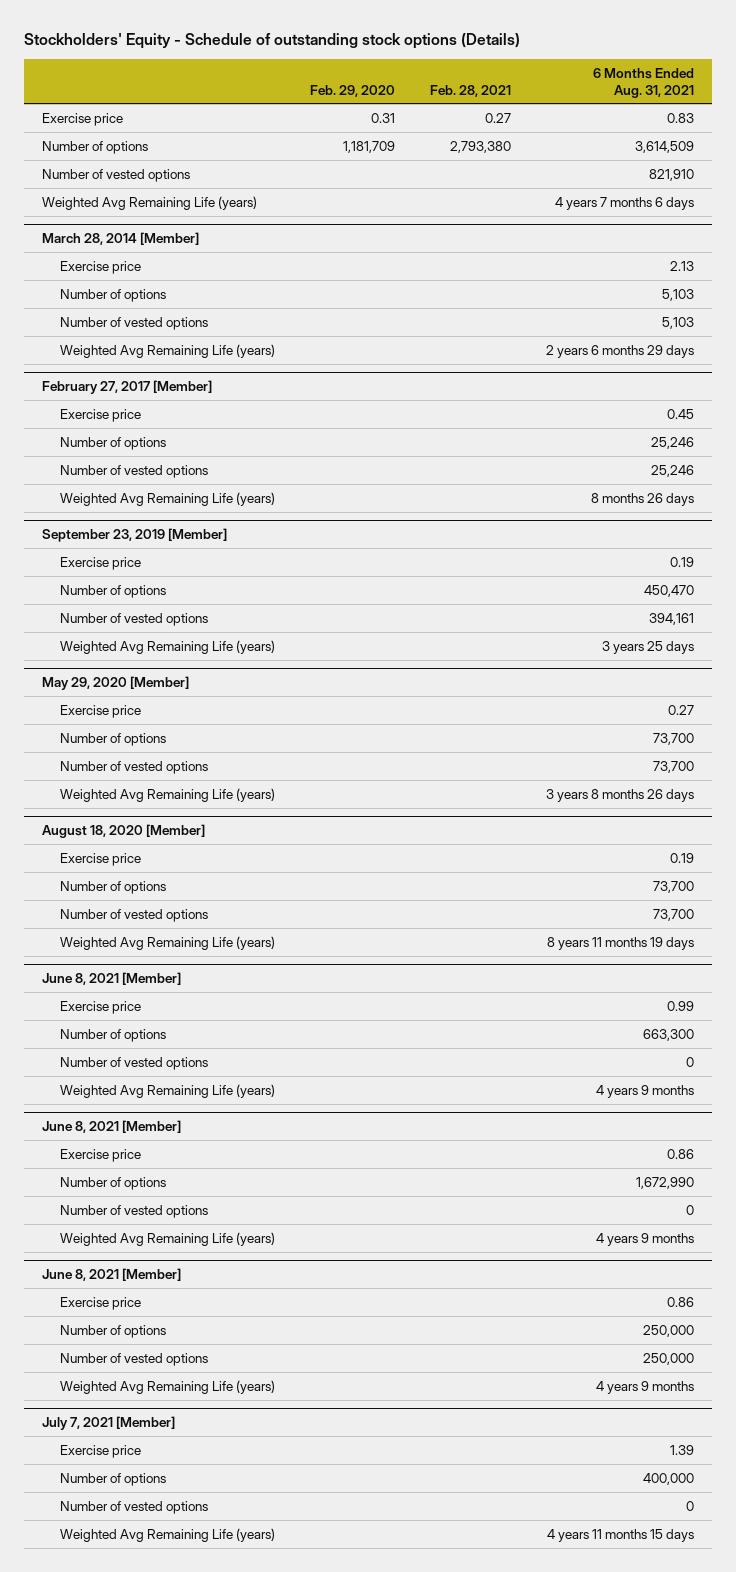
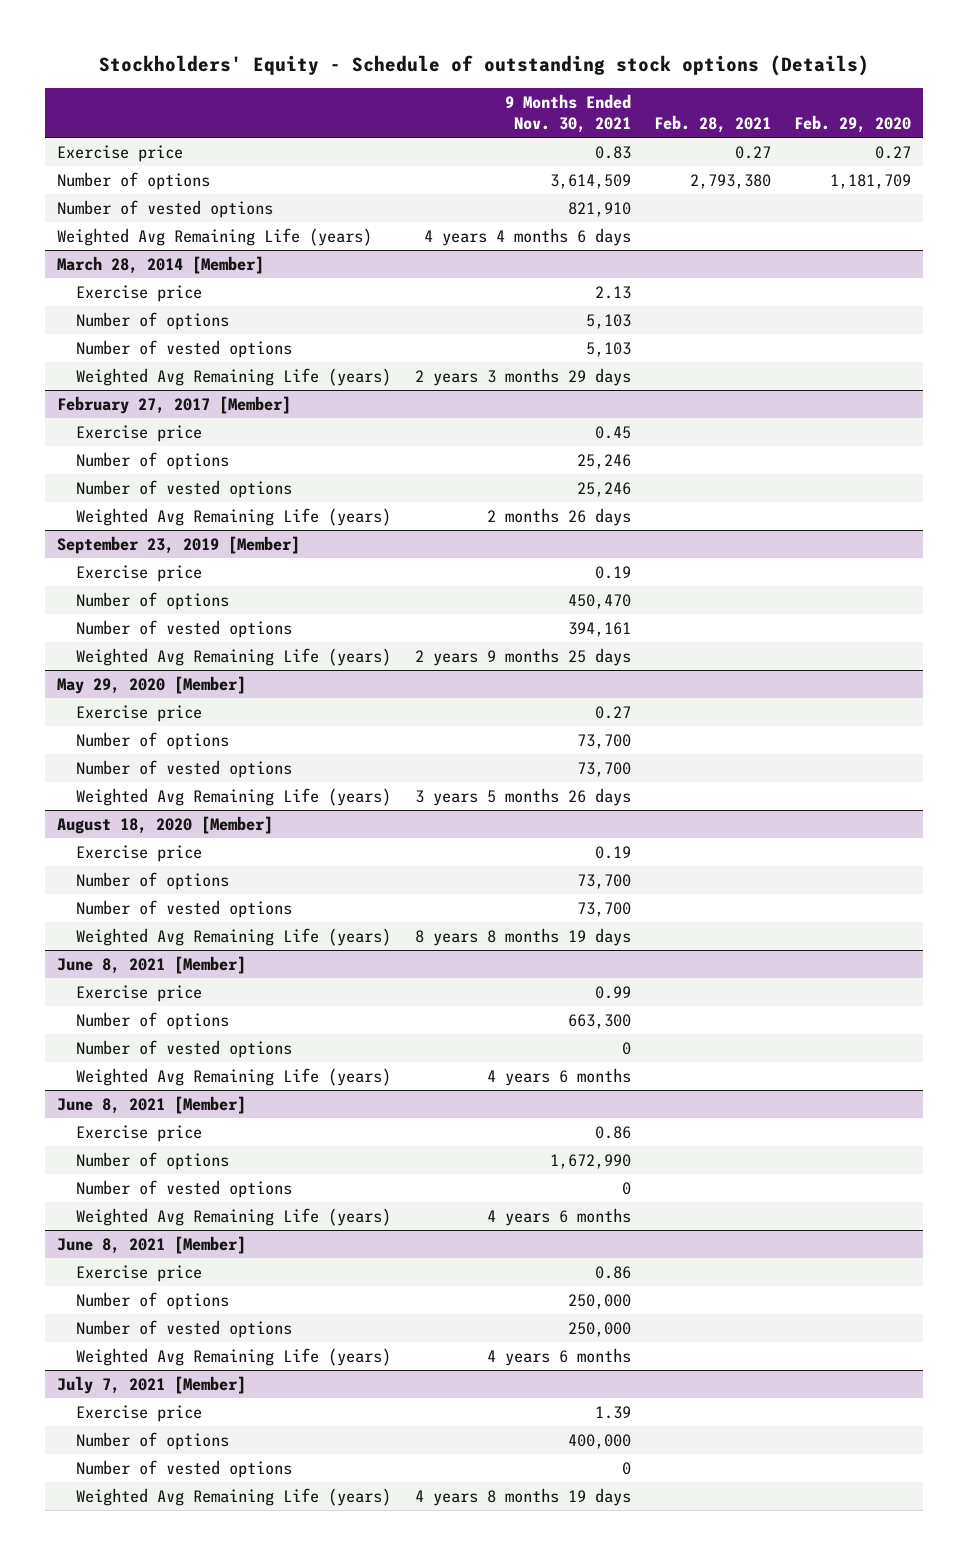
[593,67,695,98] 6 Months Ended Aug. 31, 2021 -> none
none -> [504,93,631,134] 9 Months Ended Nov. 30, 2021
[371,112,396,123] 0.31 -> [874,145,911,159] 0.27

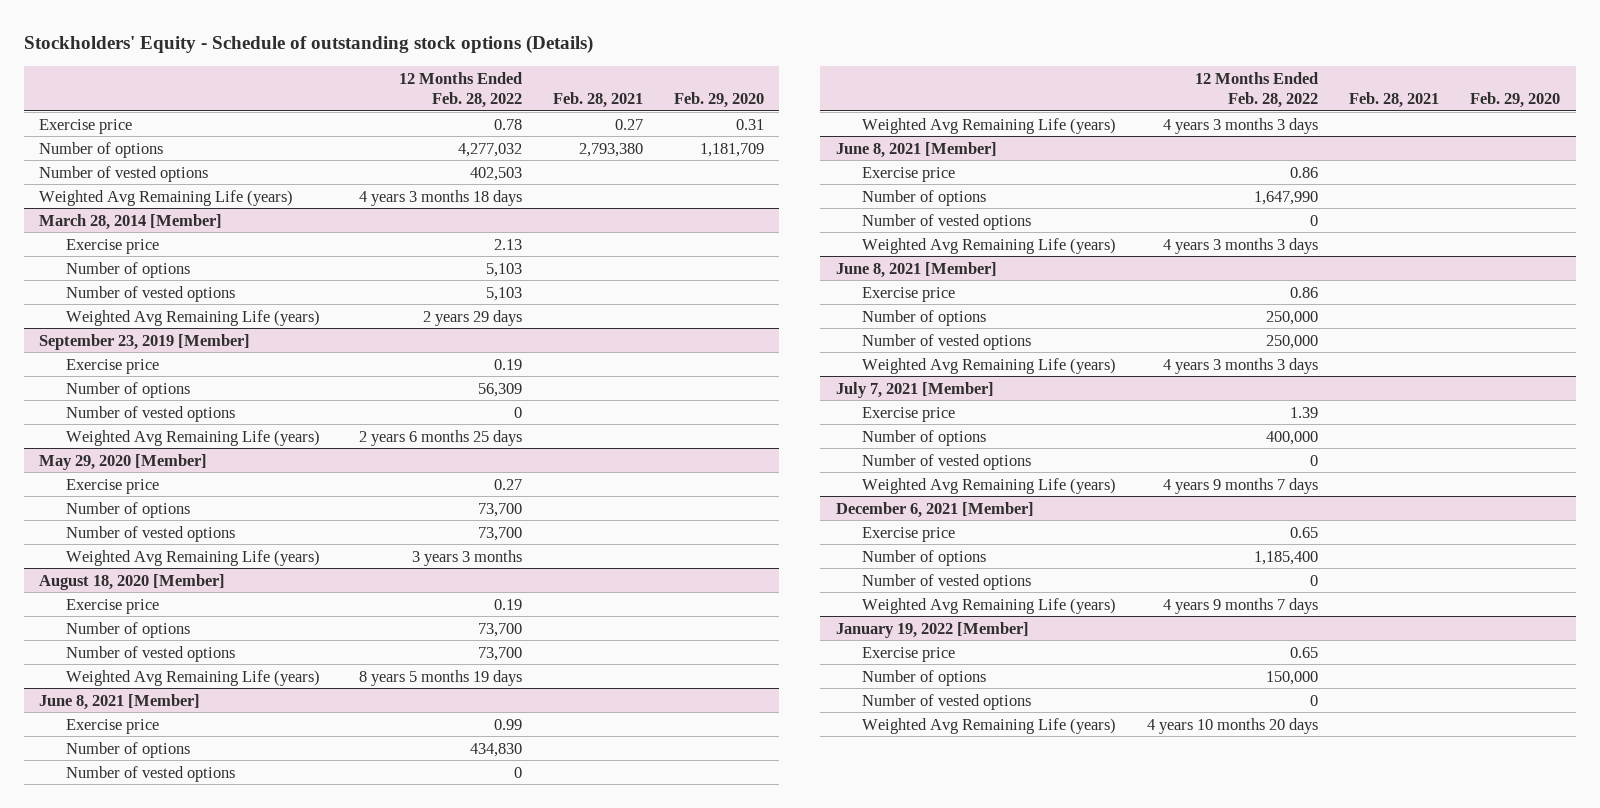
[504,93,631,134] 9 Months Ended Nov. 30, 2021 -> none
none -> [398,71,522,108] 12 Months Ended Feb. 28, 2022
[874,145,911,159] 0.27 -> [735,118,764,130] 0.31
[56,395,291,414] February 27, 2017 [Member] -> none
[76,424,203,442] Exercise price -> none
[76,451,230,470] Number of options -> none
[76,479,293,498] Number of vested options -> none
[76,507,392,526] Weighted Avg Remaining Life (years) -> none
none -> [835,501,1034,518] December 6, 2021 [Member]
none -> [861,526,955,542] Exercise price
none -> [861,549,986,566] Number of options
none -> [861,573,1031,590] Number of vested options
none -> [861,597,1116,614] Weighted Avg Remaining Life (years)
none -> [835,621,1029,638] January 19, 2022 [Member]
none -> [861,646,955,662] Exercise price
none -> [861,669,986,686] Number of options
none -> [861,693,1031,710] Number of vested options
none -> [861,717,1116,734] Weighted Avg Remaining Life (years)

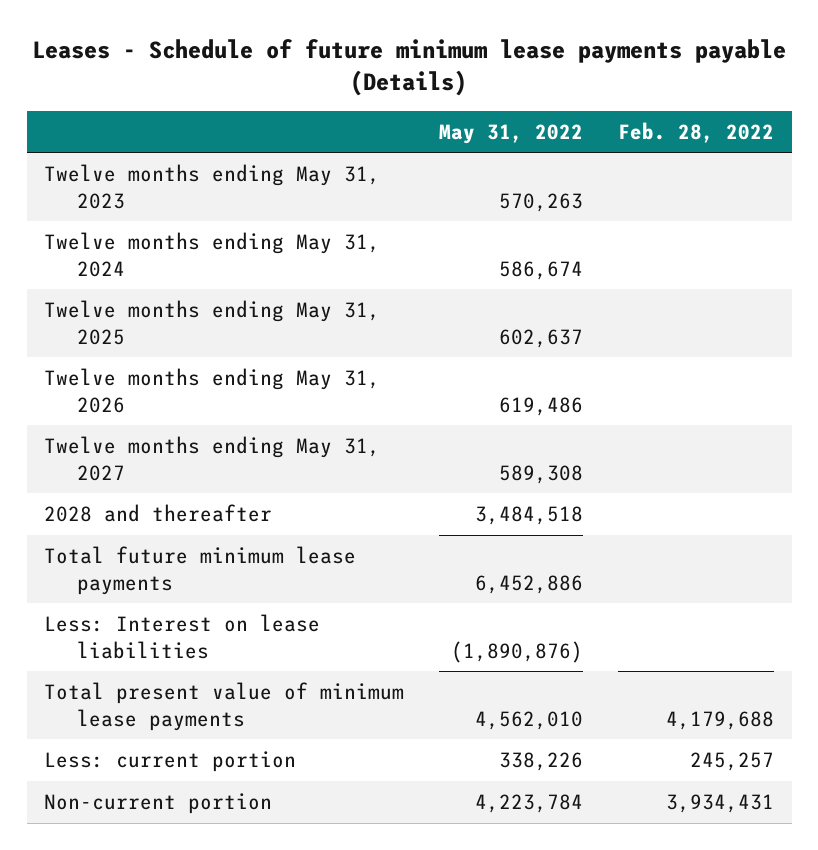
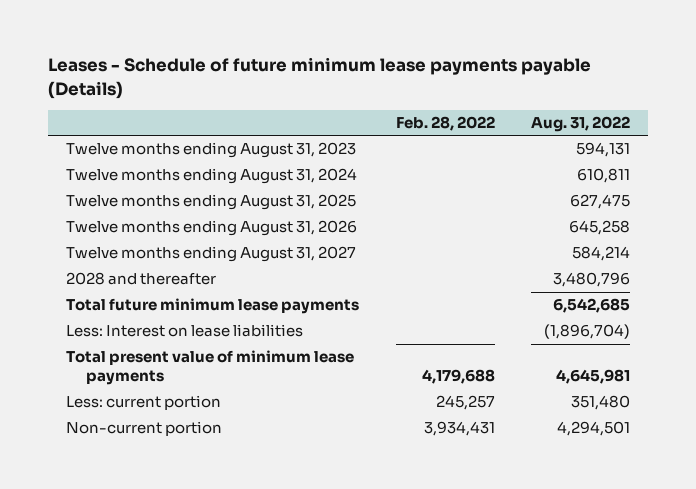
[439,123,584,144] May 31, 2022 -> none
none -> [531,115,631,132] Aug. 31, 2022
[44,164,381,209] Twelve months ending May 31, 2023 -> [66,142,357,159] Twelve months ending August 31, 2023
[44,232,381,277] Twelve months ending May 31, 2024 -> [66,168,358,185] Twelve months ending August 31, 2024
[44,300,381,345] Twelve months ending May 31, 2025 -> [66,194,357,211] Twelve months ending August 31, 2025
[44,368,381,413] Twelve months ending May 31, 2026 -> [66,220,358,237] Twelve months ending August 31, 2026
[44,436,381,481] Twelve months ending May 31, 2027 -> [66,246,357,263] Twelve months ending August 31, 2027

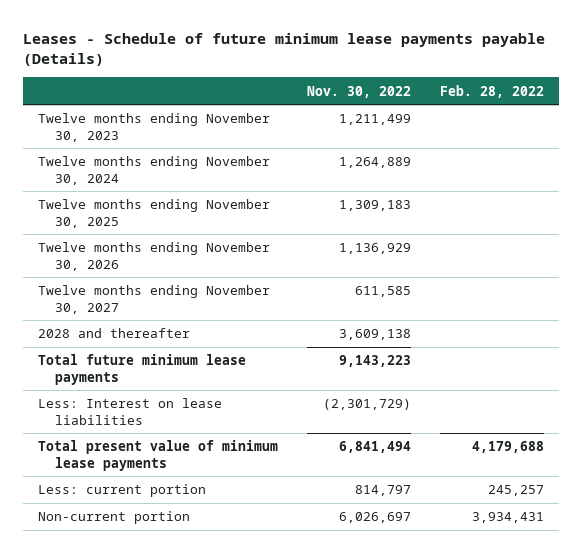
[531,115,631,132] Aug. 31, 2022 -> none
none -> [307,85,412,98] Nov. 30, 2022
[66,142,357,159] Twelve months ending August 31, 2023 -> [37,113,270,142] Twelve months ending November 30, 2023
[66,168,358,185] Twelve months ending August 31, 2024 -> [37,156,270,185] Twelve months ending November 30, 2024
[66,194,357,211] Twelve months ending August 31, 2025 -> [37,199,270,228] Twelve months ending November 30, 2025
[66,220,358,237] Twelve months ending August 31, 2026 -> [37,242,270,271] Twelve months ending November 30, 2026
[66,246,357,263] Twelve months ending August 31, 2027 -> [37,285,270,314] Twelve months ending November 30, 2027

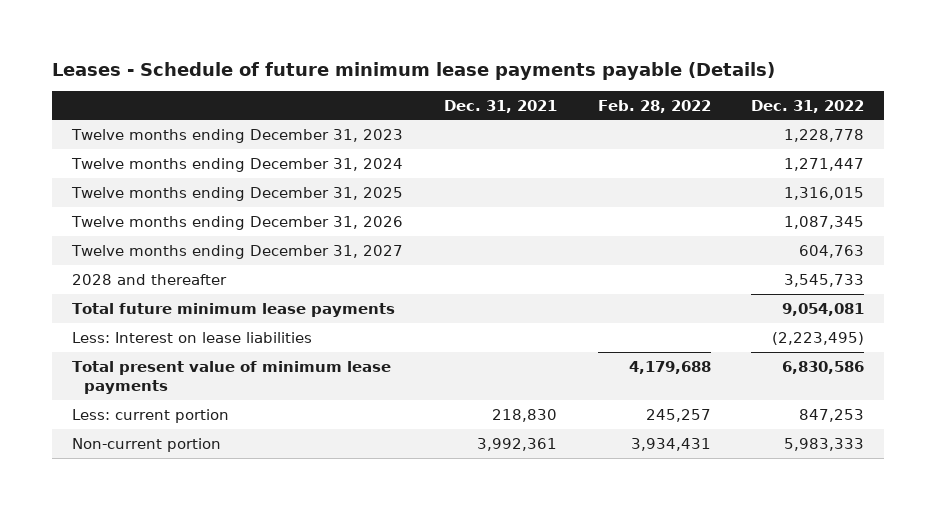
[307,85,412,98] Nov. 30, 2022 -> none
none -> [443,99,557,113] Dec. 31, 2021
none -> [751,99,865,113] Dec. 31, 2022
[37,113,270,142] Twelve months ending November 30, 2023 -> [71,128,404,143] Twelve months ending December 31, 2023
[37,156,270,185] Twelve months ending November 30, 2024 -> [71,157,404,172] Twelve months ending December 31, 2024
[37,199,270,228] Twelve months ending November 30, 2025 -> [71,186,404,201] Twelve months ending December 31, 2025
[37,242,270,271] Twelve months ending November 30, 2026 -> [71,215,404,230] Twelve months ending December 31, 2026
[37,285,270,314] Twelve months ending November 30, 2027 -> [71,244,404,259] Twelve months ending December 31, 2027

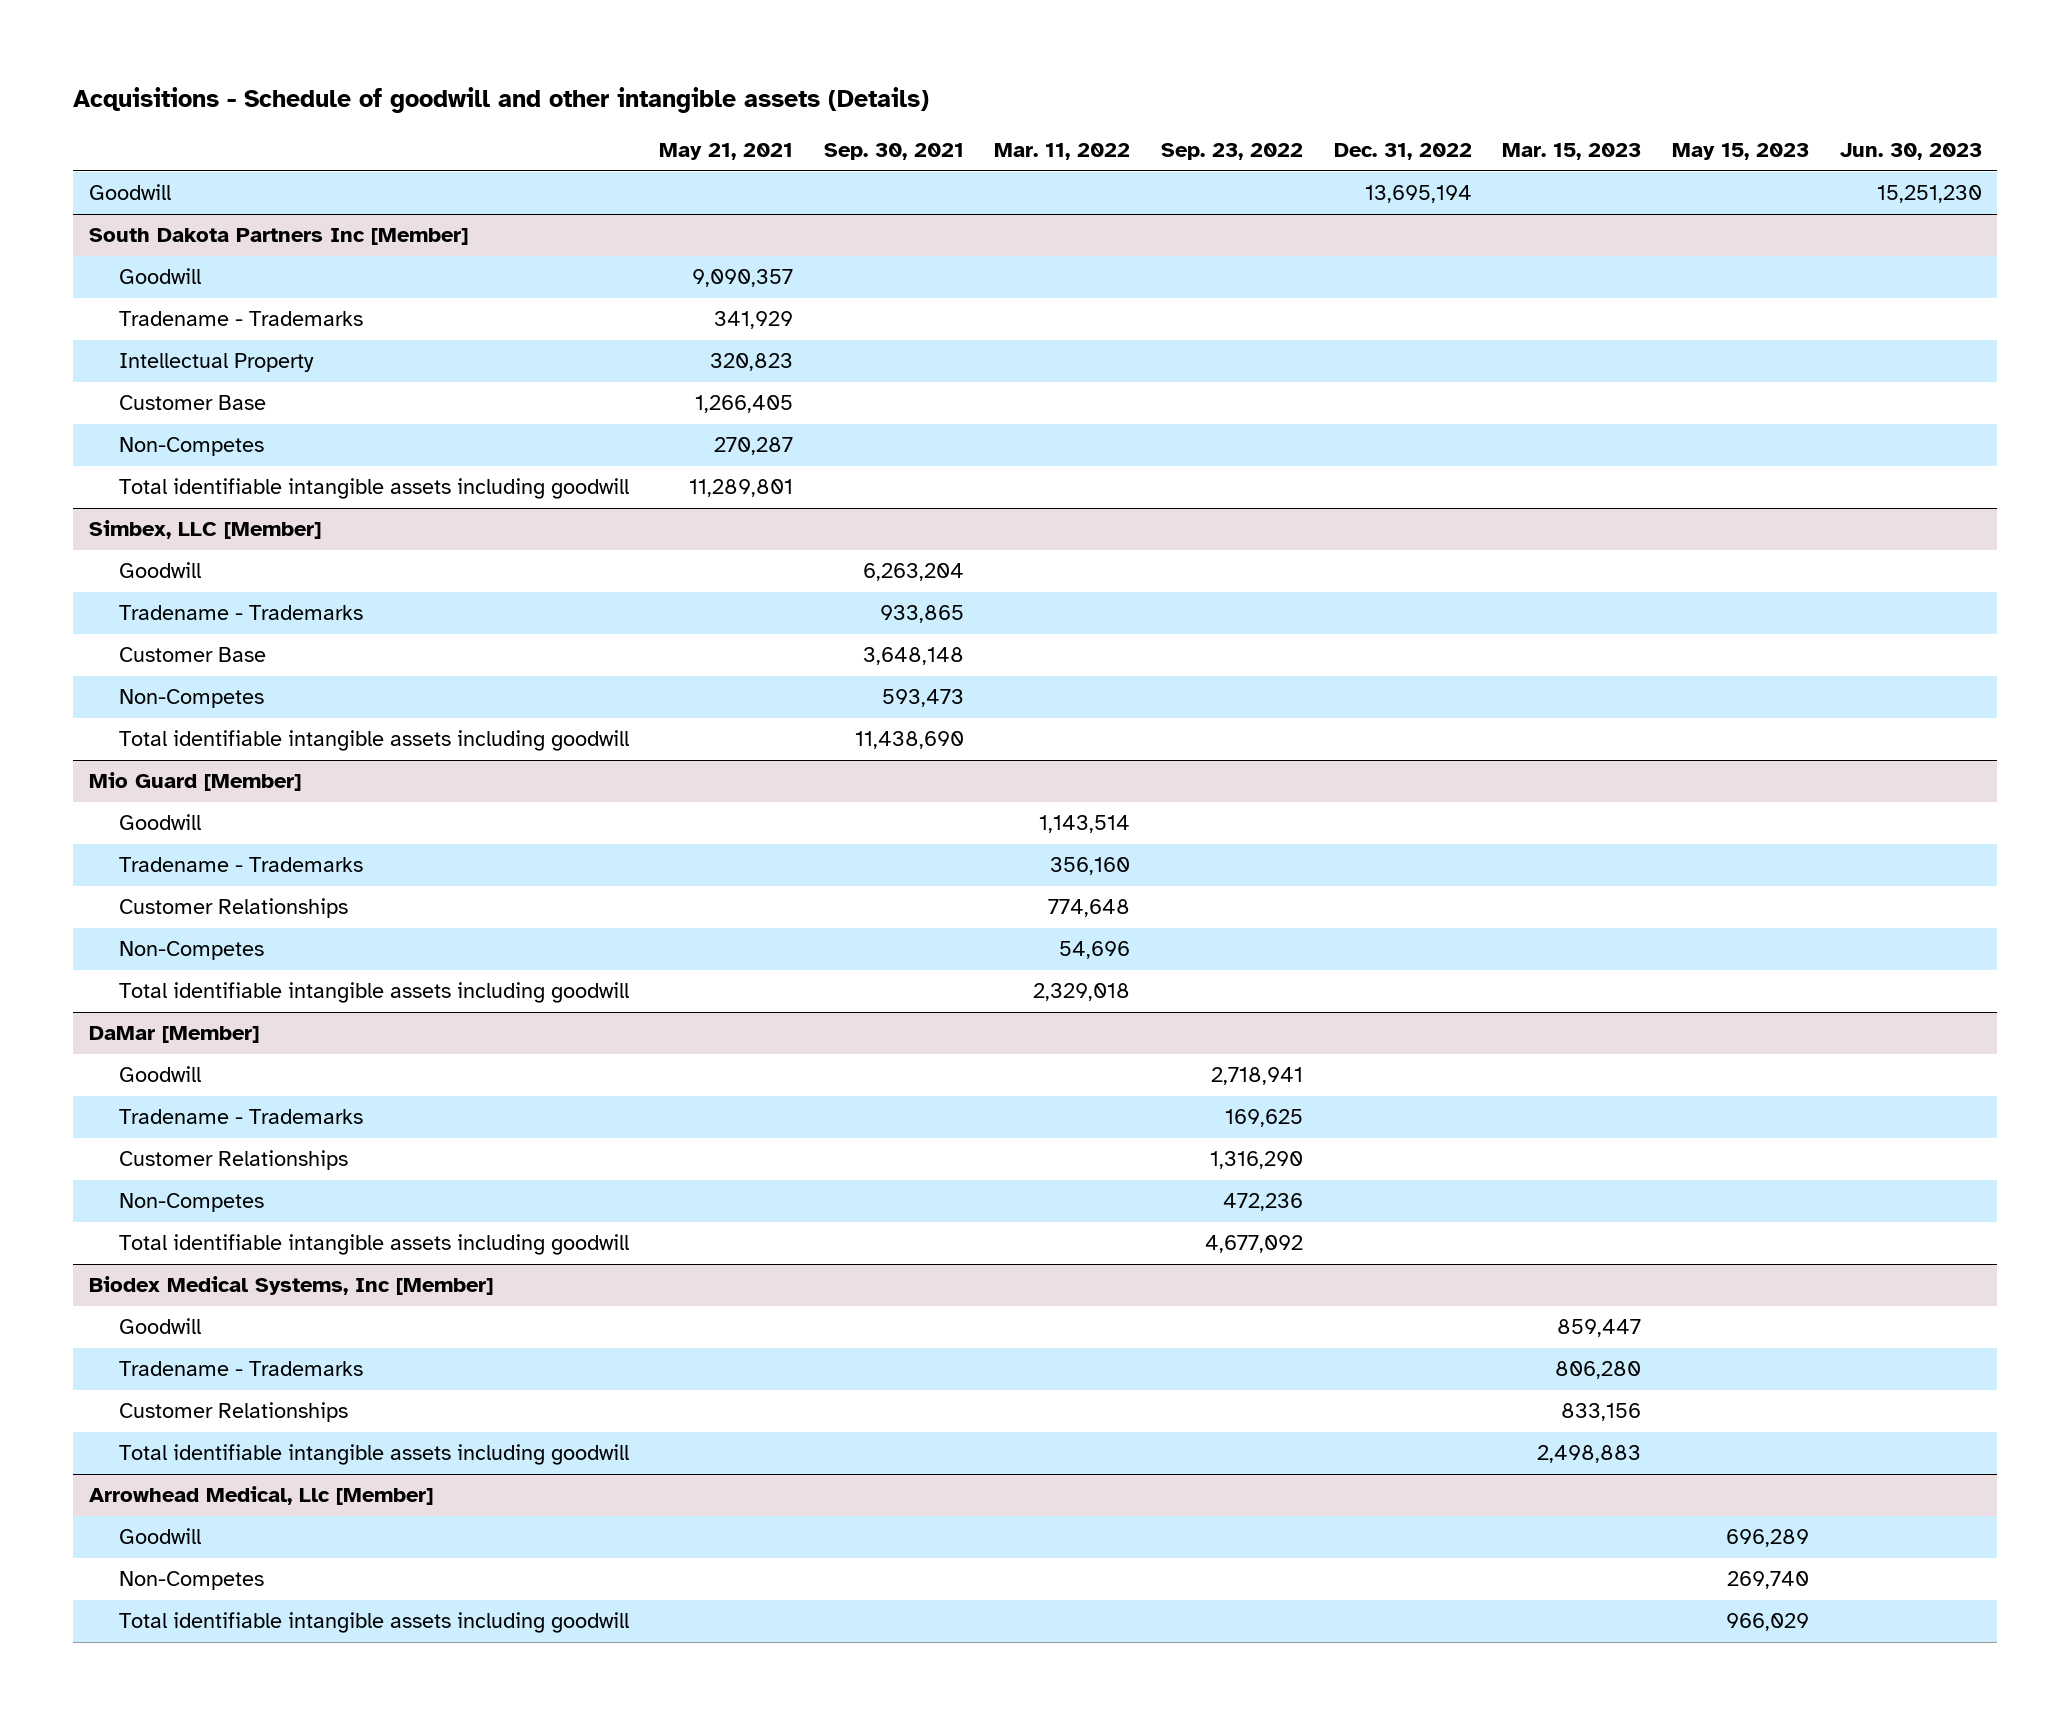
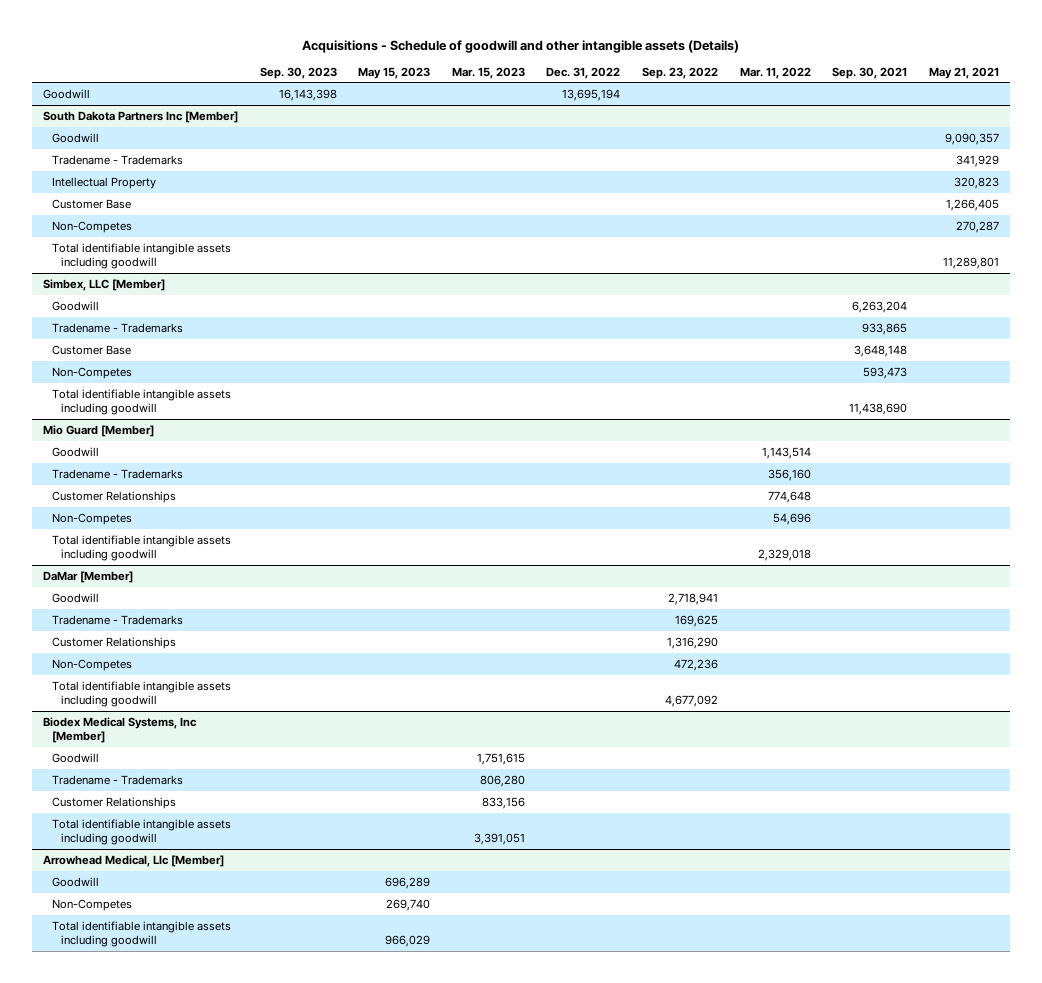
[1839,143,1982,161] Jun. 30, 2023 -> none
none -> [259,66,337,79] Sep. 30, 2023
[1557,1319,1642,1338] 859,447 -> [476,752,525,765] 1,751,615
[1537,1445,1642,1464] 2,498,883 -> [473,833,525,846] 3,391,051

